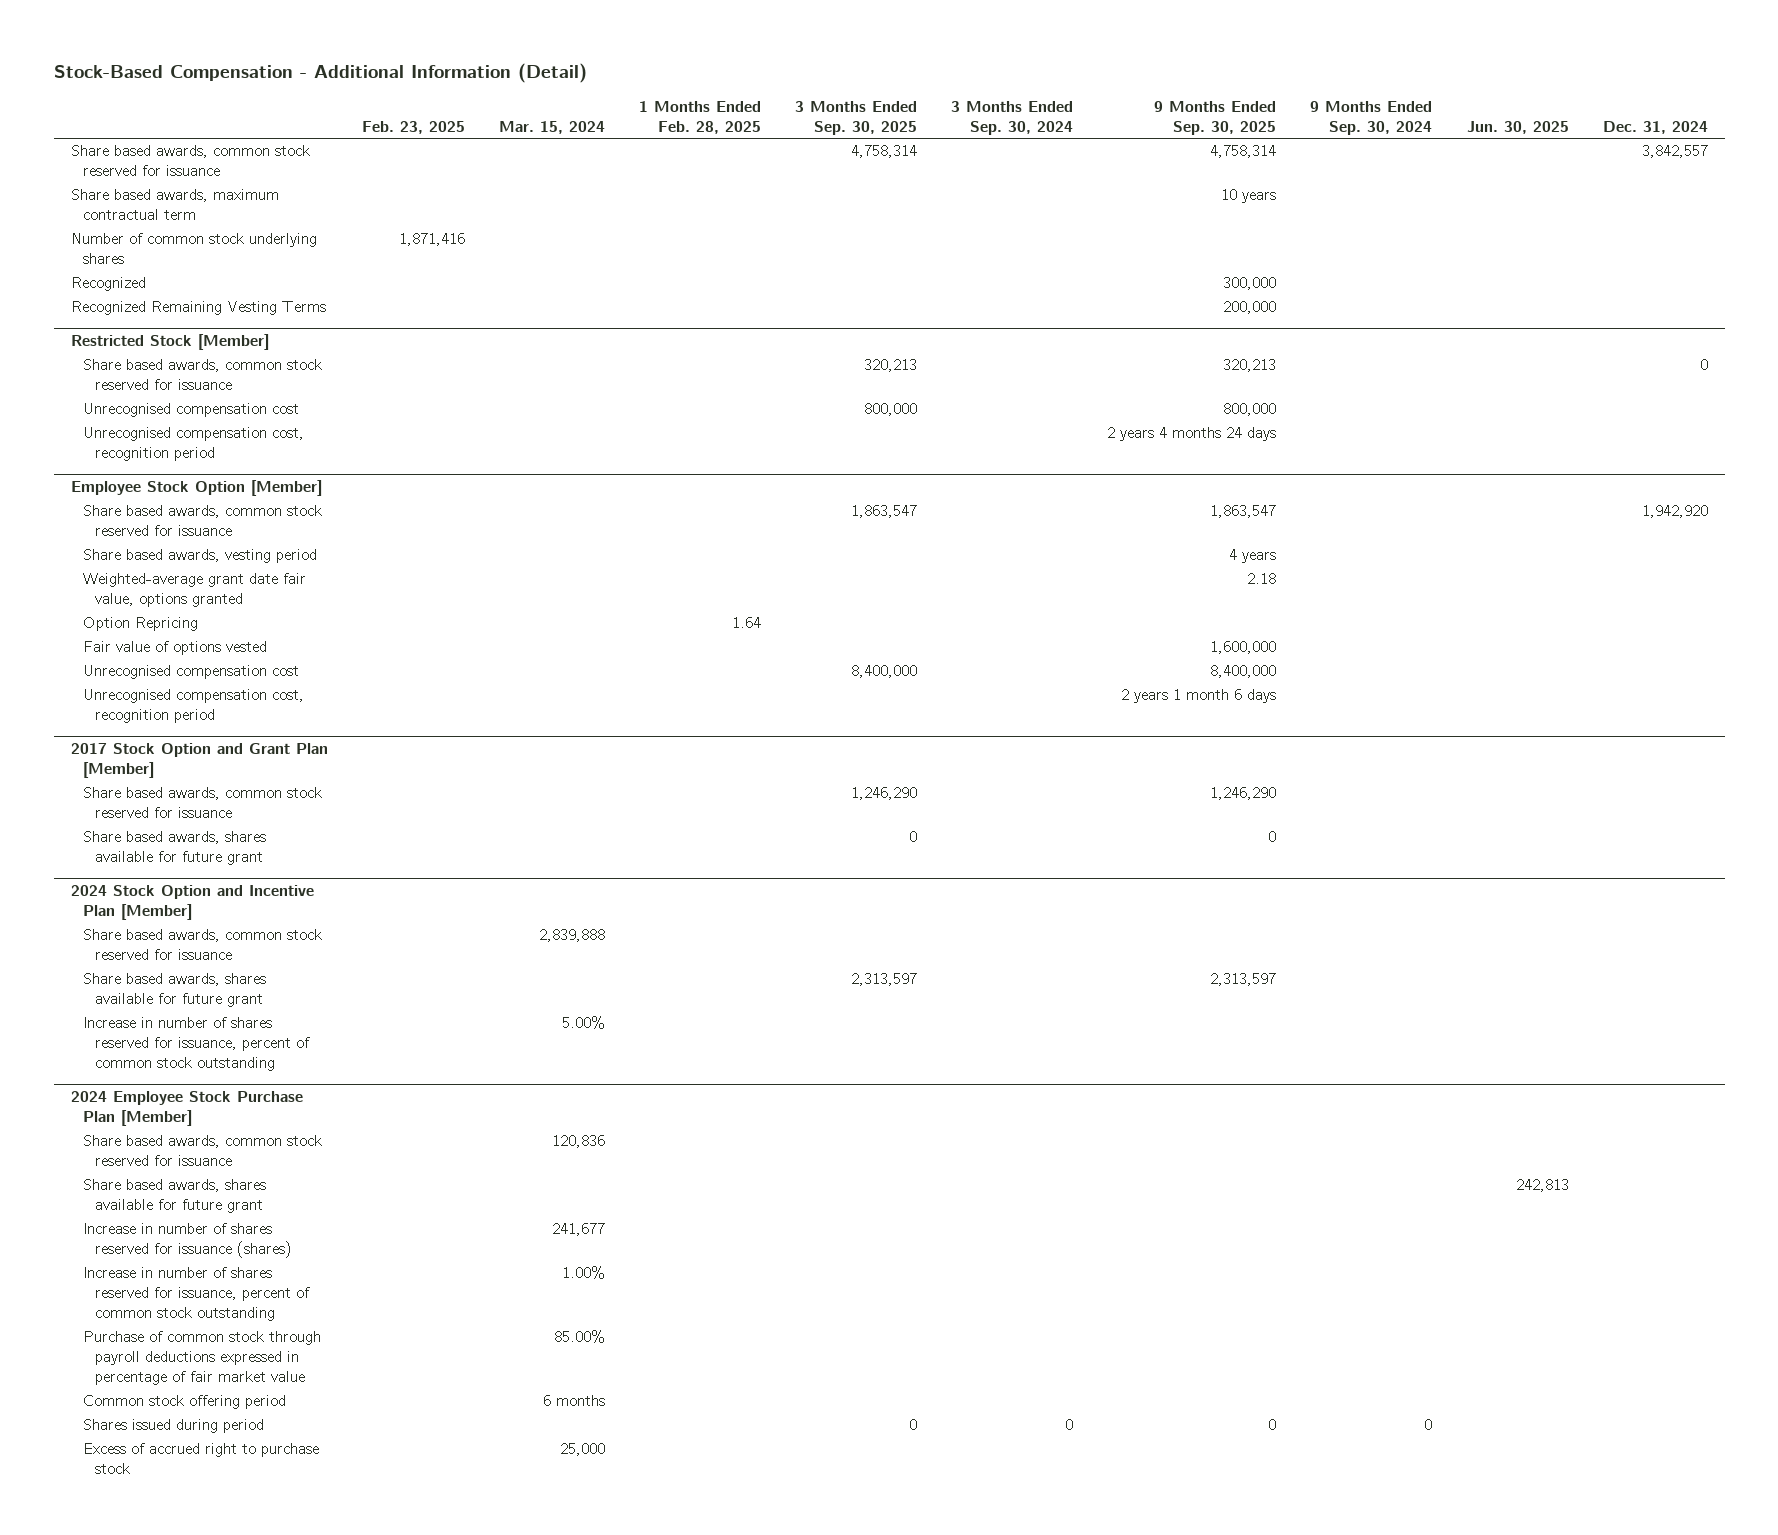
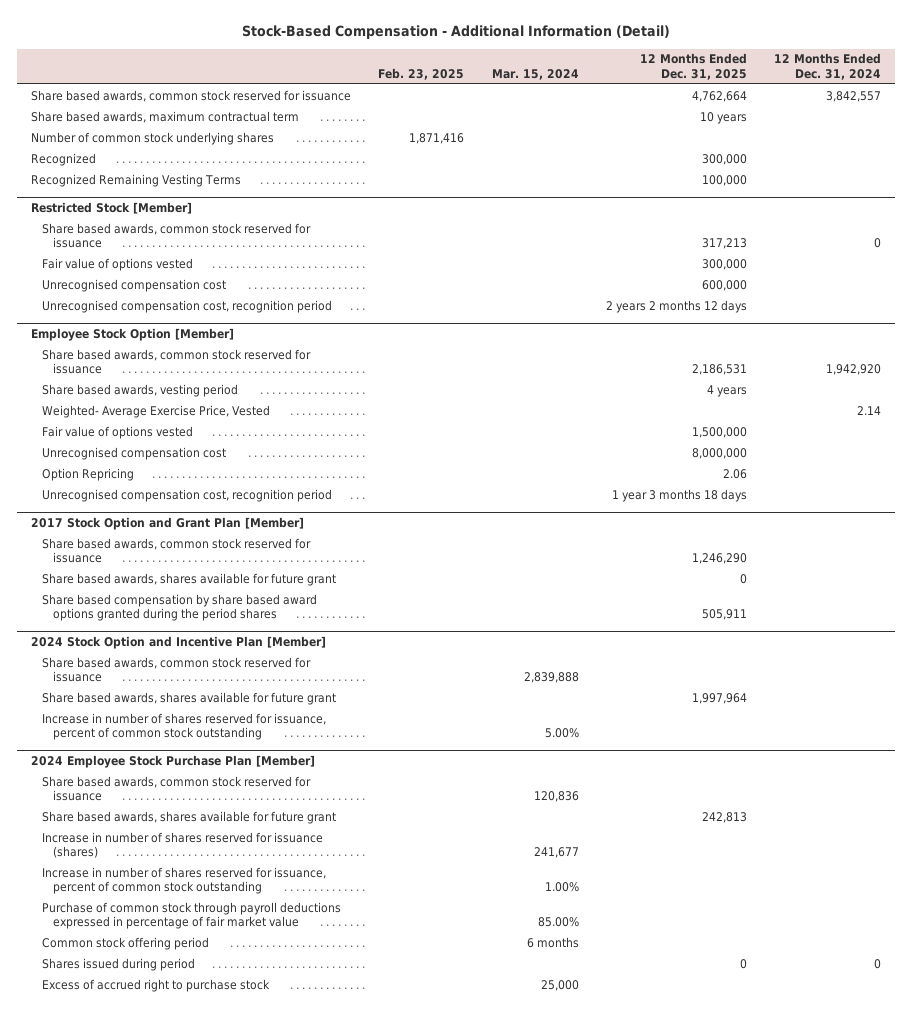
[639,100,762,134] 1 Months Ended Feb. 28, 2025 -> none
[795,100,918,135] 3 Months Ended Sep. 30, 2025 -> none
[951,100,1074,135] 3 Months Ended Sep. 30, 2024 -> none
[1154,100,1277,135] 9 Months Ended Sep. 30, 2025 -> none
[1310,100,1433,135] 9 Months Ended Sep. 30, 2024 -> none
[1466,120,1569,134] Jun. 30, 2025 -> none
[1602,120,1708,134] Dec. 31, 2024 -> none
none -> [640,53,748,81] 12 Months Ended Dec. 31, 2025
none -> [774,53,882,81] 12 Months Ended Dec. 31, 2024
none -> [42,257,194,271] Fair value of options vested
[82,573,306,608] Weighted-average grant date fair value, options granted -> [42,404,271,418] Weighted- Average Exercise Price, Vested
[82,617,198,632] Option Repricing -> [42,467,135,481] Option Repricing
none -> [42,593,318,622] Share based compensation by share based award options granted during the period shares

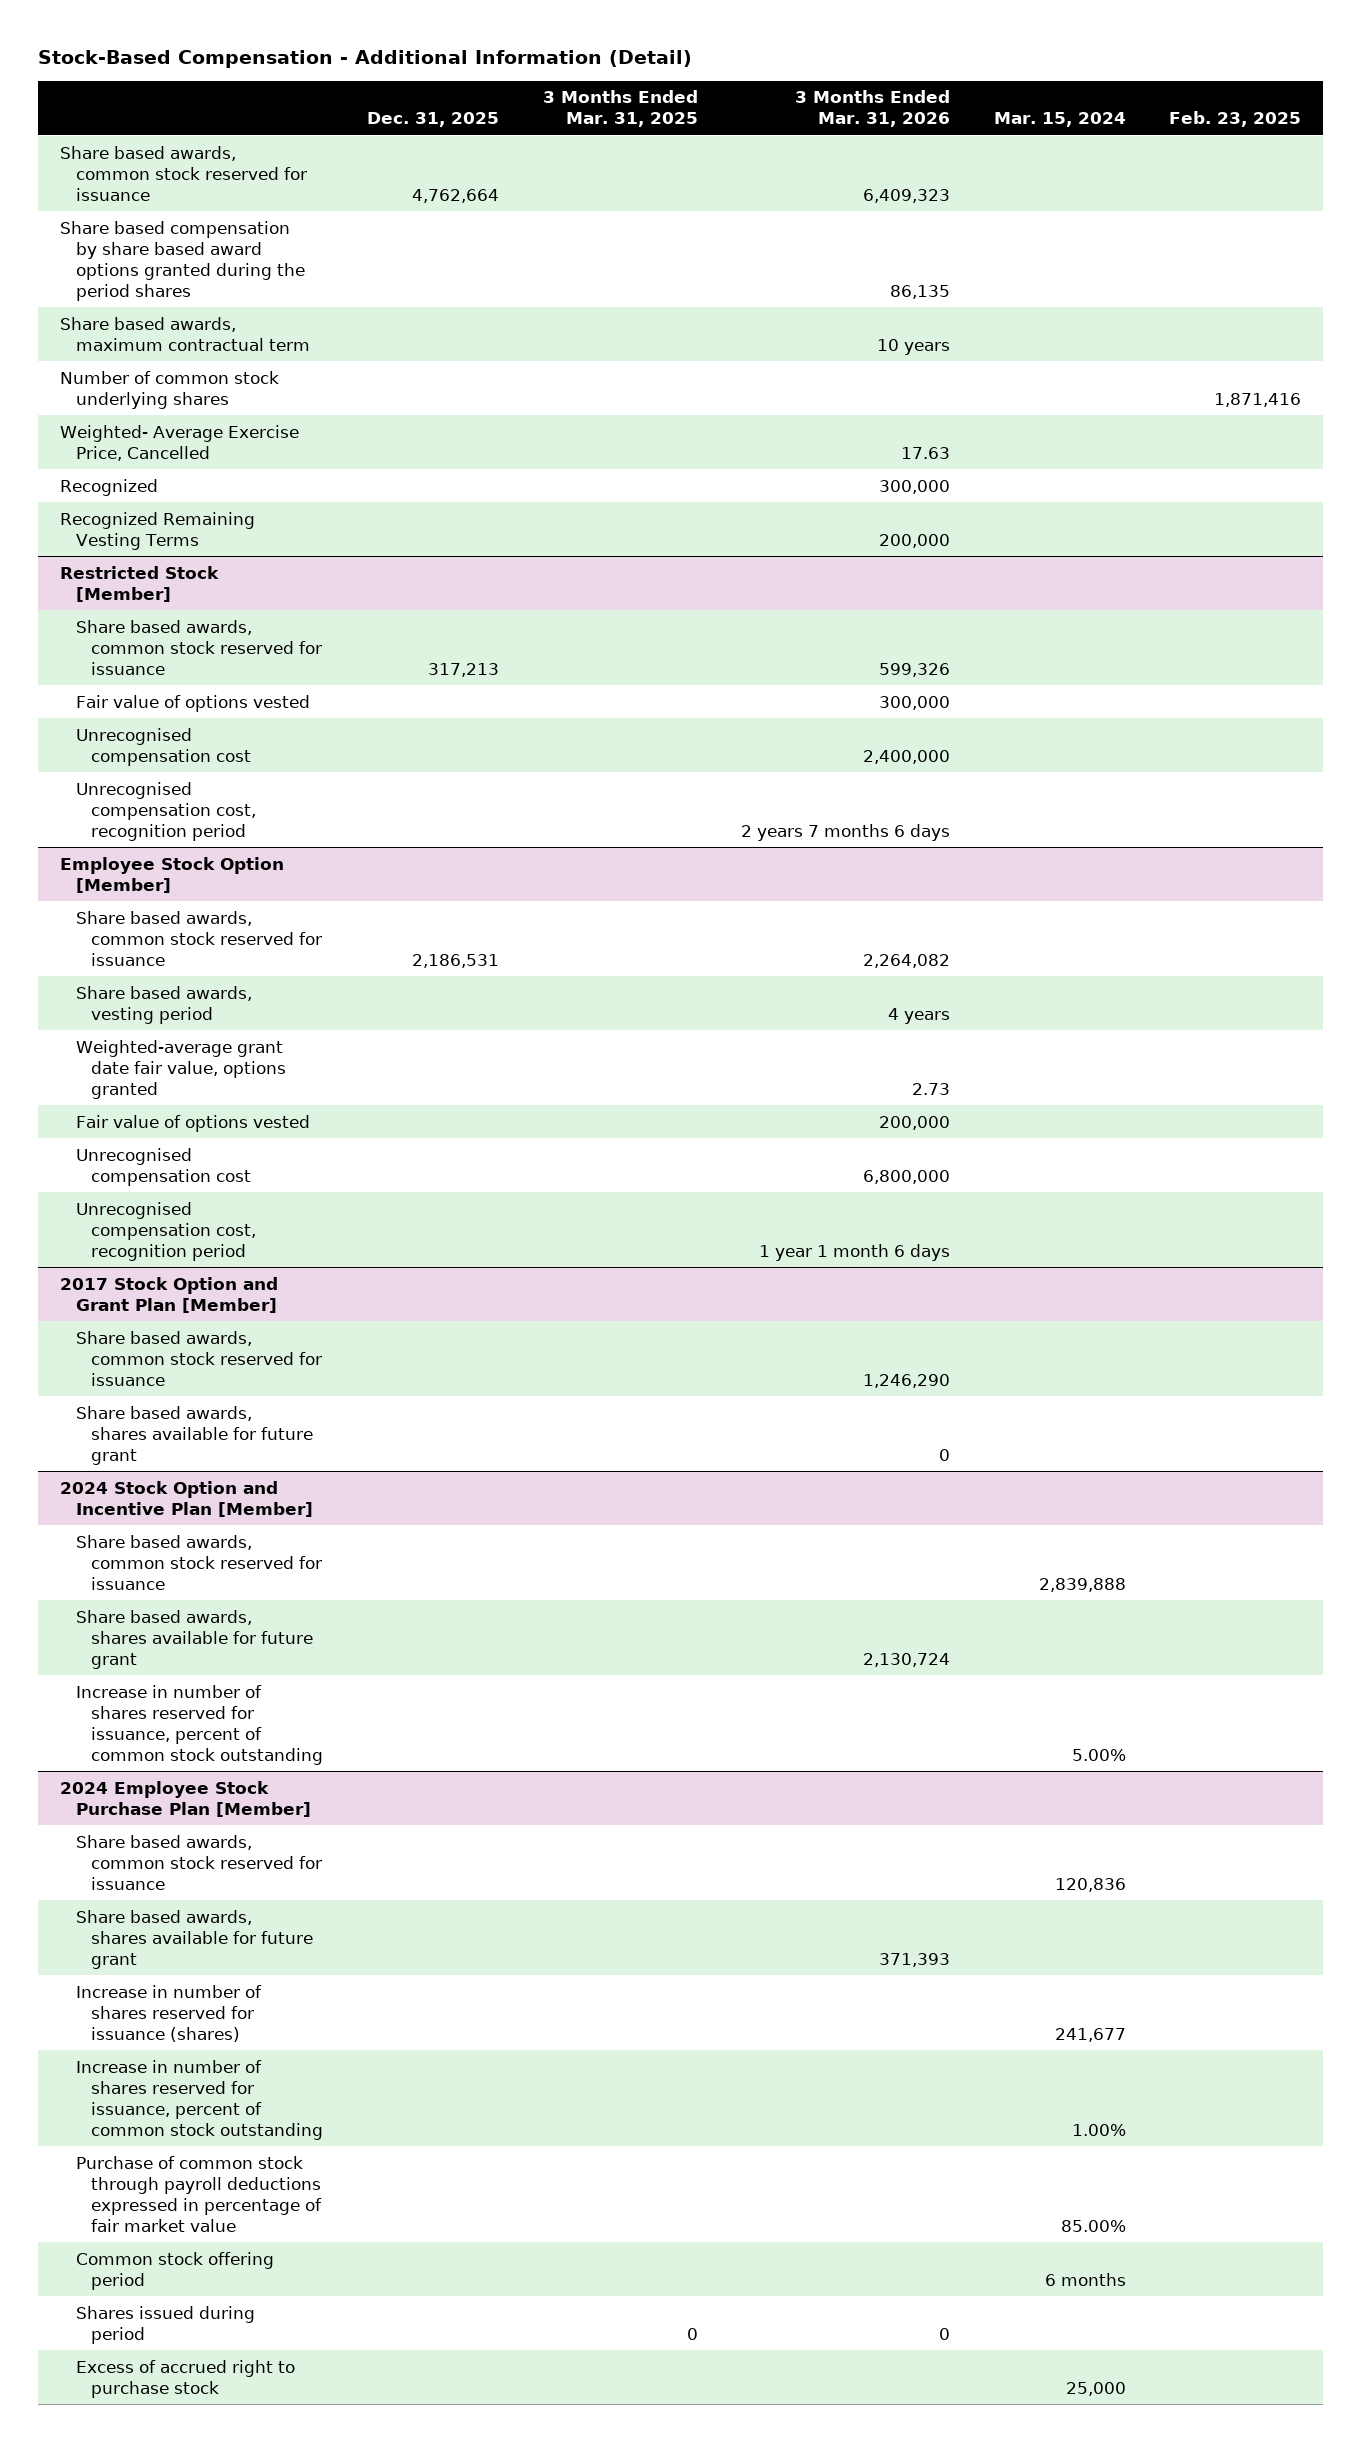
[640,53,748,81] 12 Months Ended Dec. 31, 2025 -> none
[774,53,882,81] 12 Months Ended Dec. 31, 2024 -> none
none -> [367,112,500,128] Dec. 31, 2025
none -> [542,90,698,128] 3 Months Ended Mar. 31, 2025
none -> [795,90,951,128] 3 Months Ended Mar. 31, 2026
none -> [59,220,305,301] Share based compensation by share based award options granted during the period shares
none -> [59,424,299,461] Weighted- Average Exercise Price, Cancelled
[42,404,271,418] Weighted- Average Exercise Price, Vested -> [75,1039,287,1099] Weighted-average grant date fair value, options granted
[42,467,135,481] Option Repricing -> none
[42,593,318,622] Share based compensation by share based award options granted during the period shares -> none

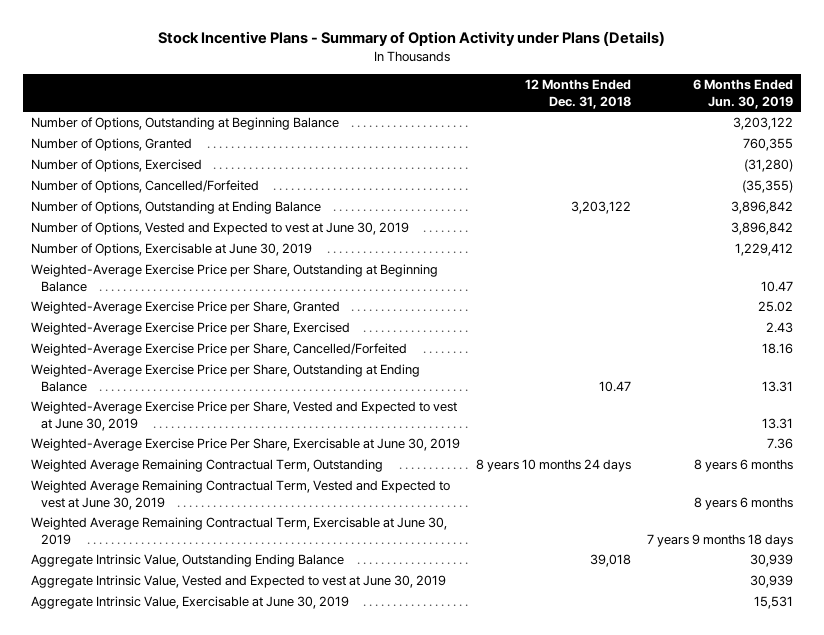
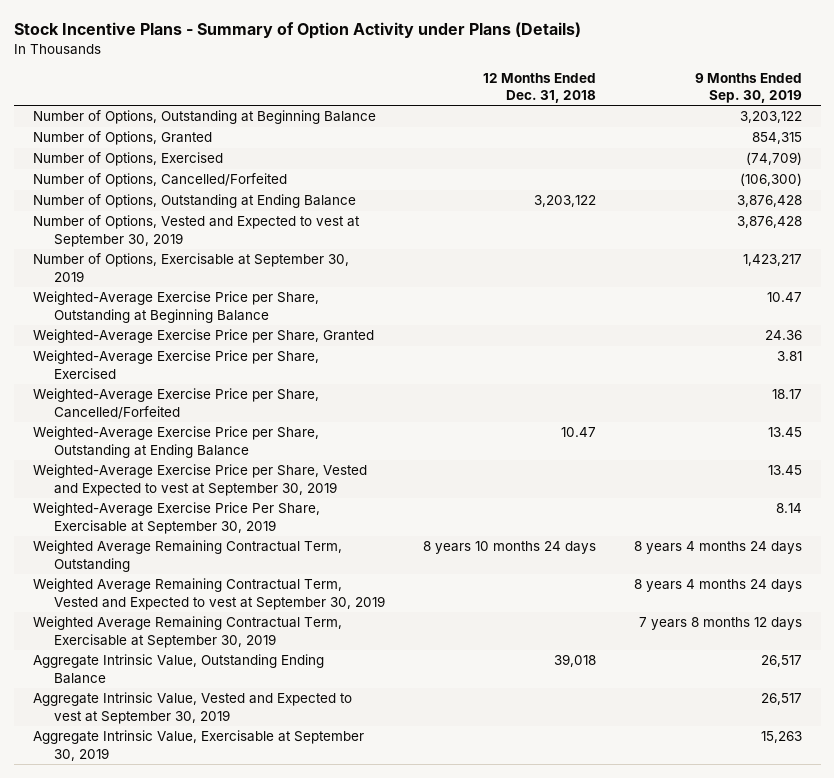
[692,79,793,109] 6 Months Ended Jun. 30, 2019 -> none
none -> [694,72,802,103] 9 Months Ended Sep. 30, 2019
[30,222,409,236] Number of Options, Vested and Expected to vest at June 30, 2019 -> [32,215,360,247] Number of Options, Vested and Expected to vest at September 30, 2019
[30,243,312,257] Number of Options, Exercisable at June 30, 2019 -> [32,253,349,282] Number of Options, Exercisable at September 30, 2019
[30,401,457,431] Weighted-Average Exercise Price per Share, Vested and Expected to vest at June 30, 2019 -> [32,464,367,496] Weighted-Average Exercise Price per Share, Vested and Expected to vest at September 30, 2019
[30,438,460,452] Weighted-Average Exercise Price Per Share, Exercisable at June 30, 2019 -> [32,502,320,534] Weighted-Average Exercise Price Per Share, Exercisable at September 30, 2019
[30,480,450,510] Weighted Average Remaining Contractual Term, Vested and Expected to vest at June 30, 2019 -> [32,578,385,610] Weighted Average Remaining Contractual Term, Vested and Expected to vest at September 30, 2019
[30,517,447,545] Weighted Average Remaining Contractual Term, Exercisable at June 30, 2019 -> [32,616,342,648] Weighted Average Remaining Contractual Term, Exercisable at September 30, 2019
[30,575,446,589] Aggregate Intrinsic Value, Vested and Expected to vest at June 30, 2019 -> [32,692,352,724] Aggregate Intrinsic Value, Vested and Expected to vest at September 30, 2019
[30,596,349,610] Aggregate Intrinsic Value, Exercisable at June 30, 2019 -> [32,730,364,761] Aggregate Intrinsic Value, Exercisable at September 30, 2019

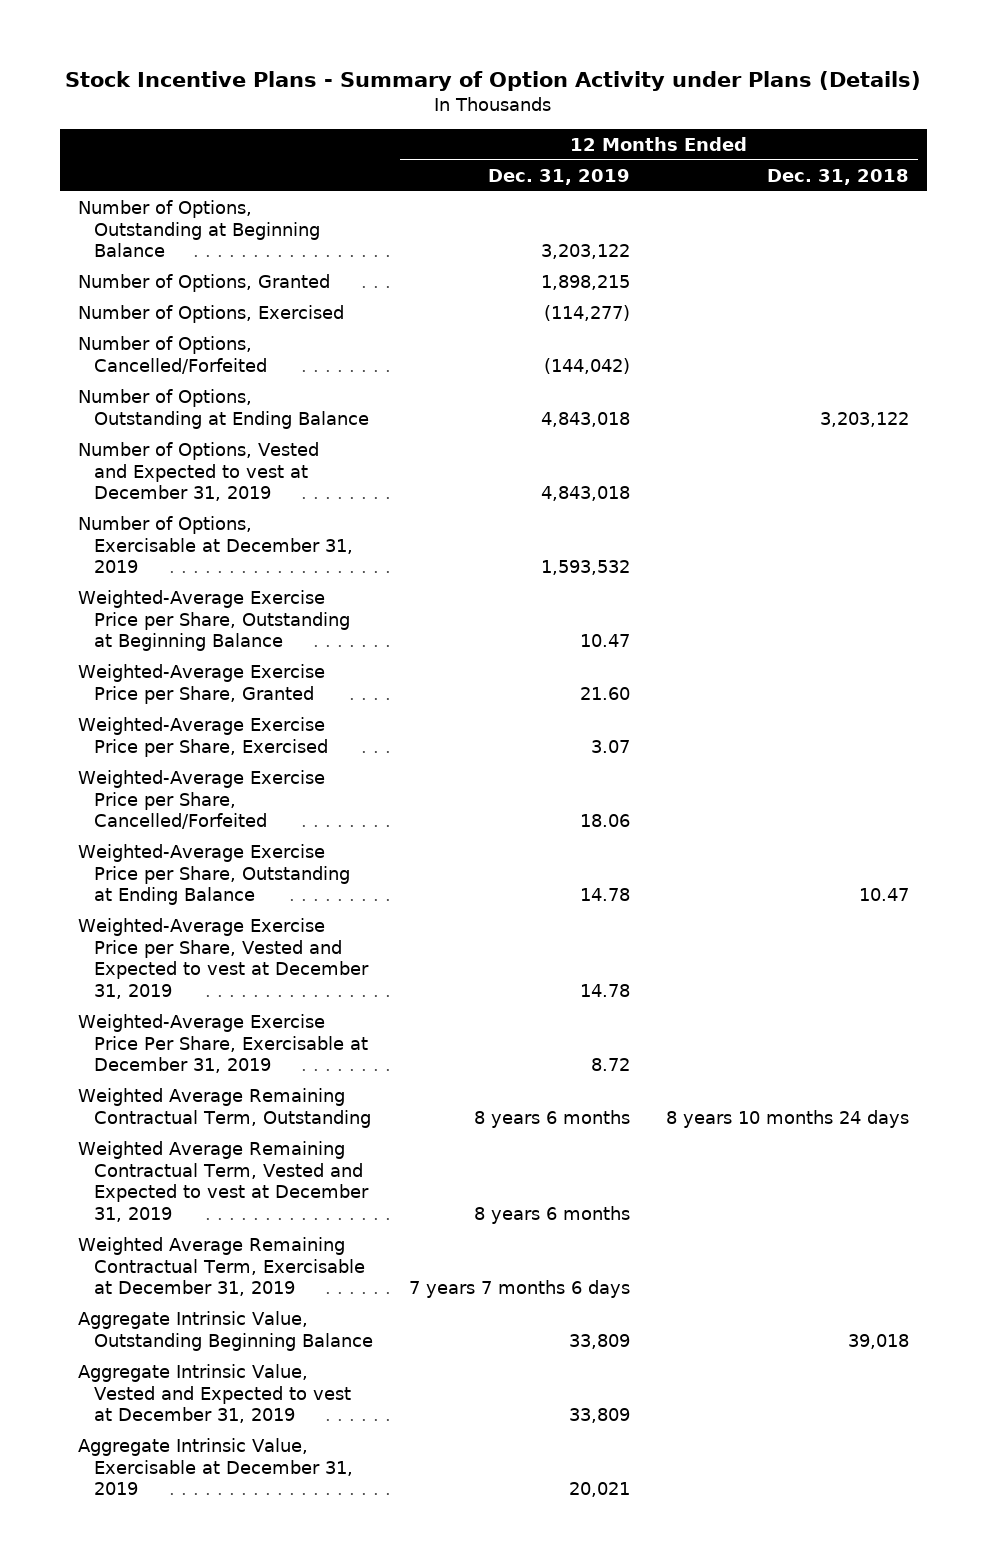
[694,72,802,103] 9 Months Ended Sep. 30, 2019 -> none
none -> [487,168,630,185] Dec. 31, 2019
[32,215,360,247] Number of Options, Vested and Expected to vest at September 30, 2019 -> [78,441,320,502] Number of Options, Vested and Expected to vest at December 31, 2019
[32,253,349,282] Number of Options, Exercisable at September 30, 2019 -> [78,515,353,574] Number of Options, Exercisable at December 31, 2019
[32,464,367,496] Weighted-Average Exercise Price per Share, Vested and Expected to vest at September 30, 2019 -> [78,917,369,999] Weighted-Average Exercise Price per Share, Vested and Expected to vest at December 31, 2019
[32,502,320,534] Weighted-Average Exercise Price Per Share, Exercisable at September 30, 2019 -> [78,1013,368,1074] Weighted-Average Exercise Price Per Share, Exercisable at December 31, 2019
[32,578,385,610] Weighted Average Remaining Contractual Term, Vested and Expected to vest at September 30, 2019 -> [78,1140,369,1222] Weighted Average Remaining Contractual Term, Vested and Expected to vest at December 31, 2019
[32,616,342,648] Weighted Average Remaining Contractual Term, Exercisable at September 30, 2019 -> [78,1236,365,1297] Weighted Average Remaining Contractual Term, Exercisable at December 31, 2019
[32,654,324,684] Aggregate Intrinsic Value, Outstanding Ending Balance -> [78,1310,373,1351] Aggregate Intrinsic Value, Outstanding Beginning Balance
[32,692,352,724] Aggregate Intrinsic Value, Vested and Expected to vest at September 30, 2019 -> [78,1363,351,1424] Aggregate Intrinsic Value, Vested and Expected to vest at December 31, 2019
[32,730,364,761] Aggregate Intrinsic Value, Exercisable at September 30, 2019 -> [78,1437,353,1496] Aggregate Intrinsic Value, Exercisable at December 31, 2019

